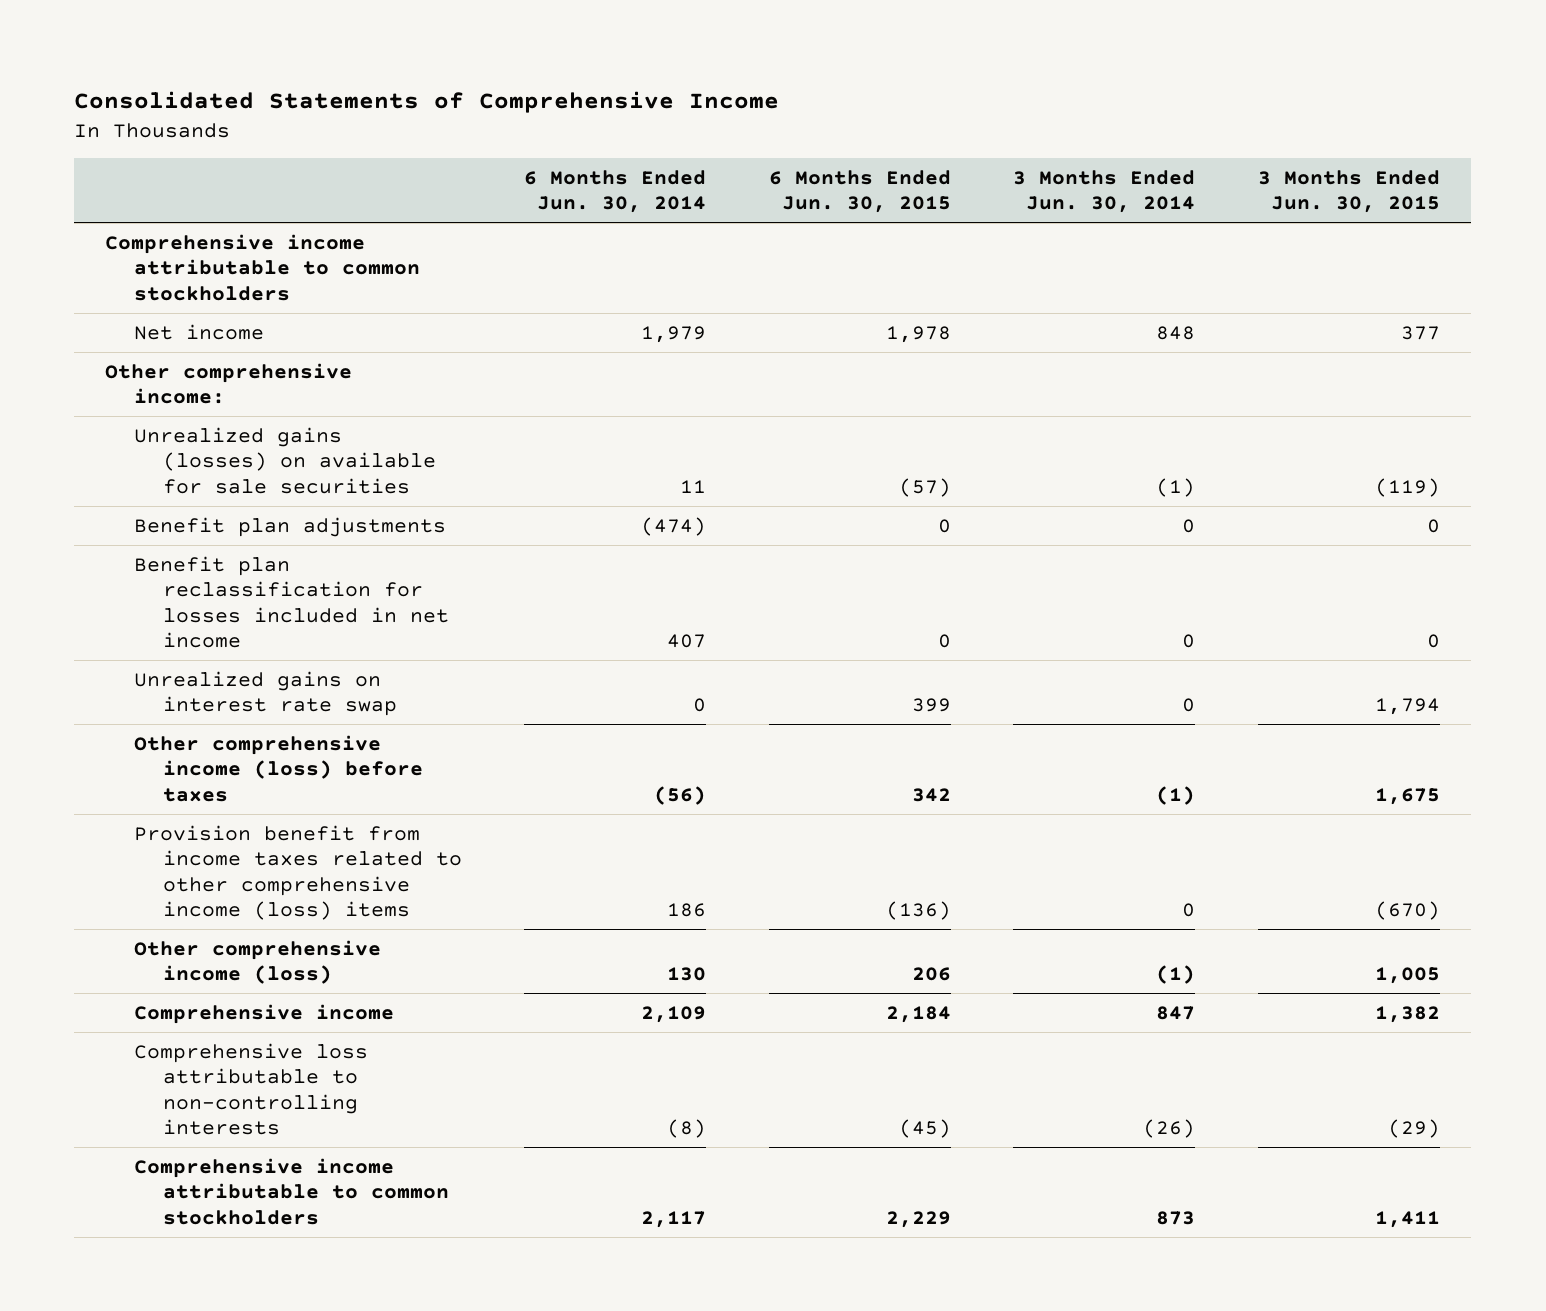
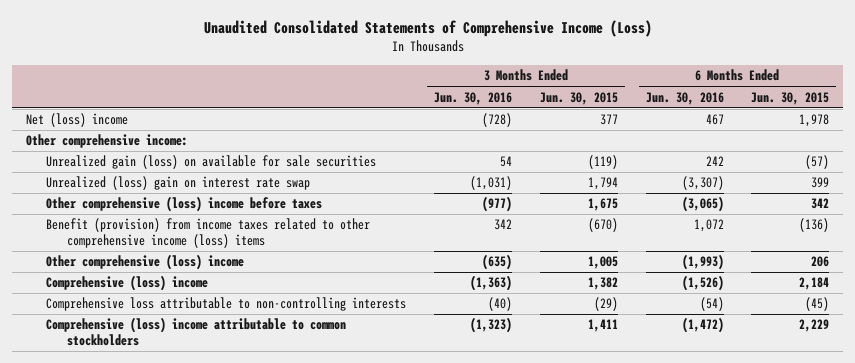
[74,90,780,113] Consolidated Statements of Comprehensive Income -> [203,19,652,37] Unaudited Consolidated Statements of Comprehensive Income (Loss)
[524,169,707,214] 6 Months Ended Jun. 30, 2014 -> none
[1013,169,1196,214] 3 Months Ended Jun. 30, 2014 -> none
none -> [433,91,512,105] Jun. 30, 2016
none -> [645,91,724,105] Jun. 30, 2016
[105,233,421,301] Comprehensive income attributable to common stockholders -> none
[134,323,265,340] Net income -> [25,113,128,128] Net (loss) income
[134,516,447,537] Benefit plan adjustments -> none
[134,555,449,649] Benefit plan reclassification for losses included in net income -> none
[134,426,436,494] Unrealized gains (losses) on available for sale securities -> [46,155,377,170] Unrealized gain (loss) on available for sale securities
[134,670,397,717] Unrealized gains on interest rate swap -> [46,176,311,191] Unrealized (loss) gain on interest rate swap
[134,734,423,802] Other comprehensive income (loss) before taxes -> [46,196,323,213] Other comprehensive (loss) income before taxes
[134,824,462,921] Provision benefit from income taxes related to other comprehensive income (loss) items -> [46,218,371,249] Benefit (provision) from income taxes related to other comprehensive income (loss) items
[134,939,382,985] Other comprehensive income (loss) -> [46,254,245,271] Other comprehensive (loss) income
[134,1003,395,1024] Comprehensive income -> [46,275,209,292] Comprehensive (loss) income
[134,1157,449,1225] Comprehensive income attributable to common stockholders -> [46,317,347,347] Comprehensive (loss) income attributable to common stockholders

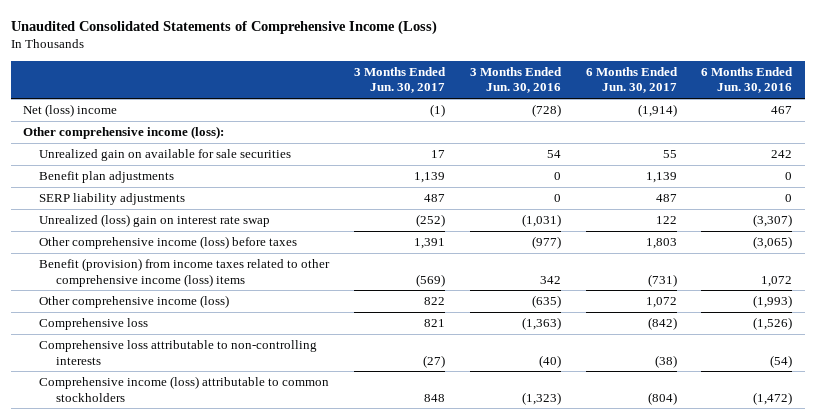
[539,91,618,105] Jun. 30, 2015 -> none
[751,91,830,105] Jun. 30, 2015 -> none
none -> [354,67,447,94] 3 Months Ended Jun. 30, 2017
none -> [585,67,678,94] 6 Months Ended Jun. 30, 2017
[25,134,188,149] Other comprehensive income: -> [23,126,225,140] Other comprehensive income (loss):
[46,155,377,170] Unrealized gain (loss) on available for sale securities -> [39,149,292,162] Unrealized gain on available for sale securities
none -> [39,171,175,184] Benefit plan adjustments
none -> [39,193,186,206] SERP liability adjustments
[46,196,323,213] Other comprehensive (loss) income before taxes -> [39,236,298,250] Other comprehensive income (loss) before taxes
[46,254,245,271] Other comprehensive (loss) income -> [39,295,230,309] Other comprehensive income (loss)
[46,275,209,292] Comprehensive (loss) income -> [39,318,149,331] Comprehensive loss
[46,317,347,347] Comprehensive (loss) income attributable to common stockholders -> [39,376,330,402] Comprehensive income (loss) attributable to common stockholders

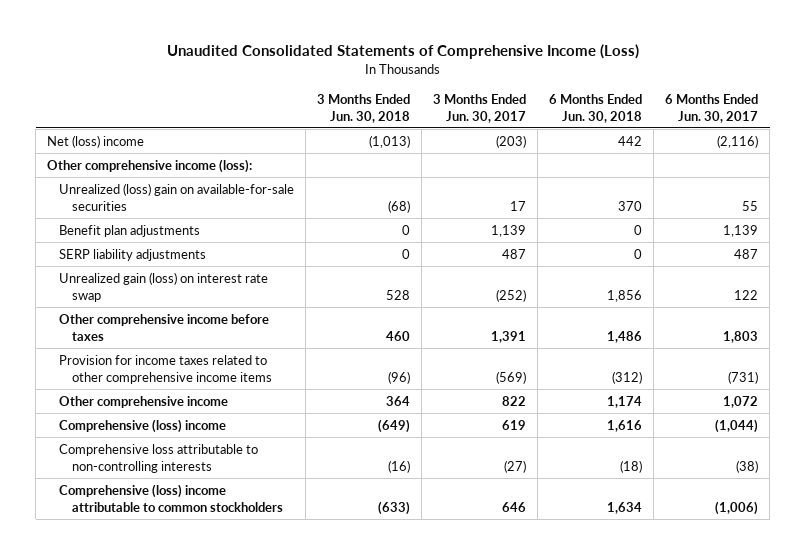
[469,67,562,94] 3 Months Ended Jun. 30, 2016 -> none
[701,67,794,94] 6 Months Ended Jun. 30, 2016 -> none
none -> [317,93,411,123] 3 Months Ended Jun. 30, 2018
none -> [549,93,643,123] 6 Months Ended Jun. 30, 2018
[430,104,446,118] (1) -> [496,134,527,148] (203)
[637,104,677,118] (1,914) -> [717,134,759,148] (2,116)
[39,149,292,162] Unrealized gain on available for sale securities -> [59,182,295,211] Unrealized (loss) gain on available-for-sale securities
[39,214,271,228] Unrealized (loss) gain on interest rate swap -> [59,271,269,302] Unrealized gain (loss) on interest rate swap
[39,236,298,250] Other comprehensive income (loss) before taxes -> [59,313,270,341] Other comprehensive income before taxes
[39,258,331,287] Benefit (provision) from income taxes related to other comprehensive income (loss) items -> [59,354,272,384] Provision for income taxes related to other comprehensive income items
[39,295,230,309] Other comprehensive income (loss) -> [59,395,229,408] Other comprehensive income
[39,318,149,331] Comprehensive loss -> [59,418,227,433] Comprehensive (loss) income
[424,319,446,328] 821 -> [502,419,527,430] 619
[647,317,677,331] (842) -> [715,418,759,433] (1,044)
[39,376,330,402] Comprehensive income (loss) attributable to common stockholders -> [59,483,283,512] Comprehensive (loss) income attributable to common stockholders
[424,393,446,402] 848 -> [502,501,527,512] 646
[647,391,677,405] (804) -> [715,500,759,515] (1,006)

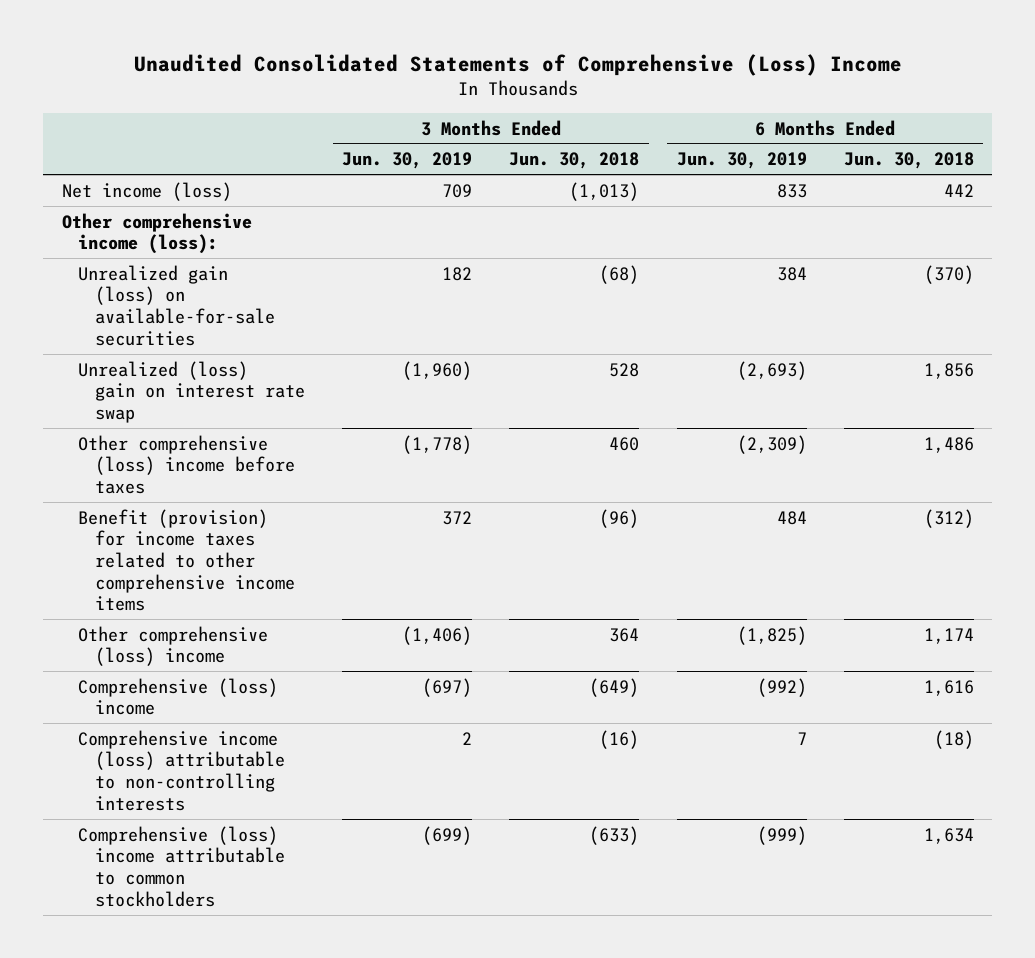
[166,44,639,60] Unaudited Consolidated Statements of Comprehensive Income (Loss) -> [133,53,902,76] Unaudited Consolidated Statements of Comprehensive (Loss) Income
[433,93,527,123] 3 Months Ended Jun. 30, 2017 -> none
[665,93,759,123] 6 Months Ended Jun. 30, 2017 -> none
none -> [342,152,473,170] Jun. 30, 2019
none -> [676,152,807,170] Jun. 30, 2019
[47,134,145,148] Net (loss) income -> [61,181,232,201] Net income (loss)
[59,224,201,237] Benefit plan adjustments -> none
[59,248,207,261] SERP liability adjustments -> none
[59,182,295,211] Unrealized (loss) gain on available-for-sale securities -> [78,264,275,346] Unrealized gain (loss) on available-for-sale securities
[618,200,643,211] 370 -> [923,264,974,284] (370)
[59,271,269,302] Unrealized gain (loss) on interest rate swap -> [78,360,305,423] Unrealized (loss) gain on interest rate swap
[59,313,270,341] Other comprehensive income before taxes -> [78,434,295,494] Other comprehensive (loss) income before taxes
[59,354,272,384] Provision for income taxes related to other comprehensive income items -> [78,508,295,612] Benefit (provision) for income taxes related to other comprehensive income items
[59,395,229,408] Other comprehensive income -> [78,625,269,667] Other comprehensive (loss) income
[59,443,259,473] Comprehensive loss attributable to non-controlling interests -> [78,729,285,811] Comprehensive income (loss) attributable to non-controlling interests

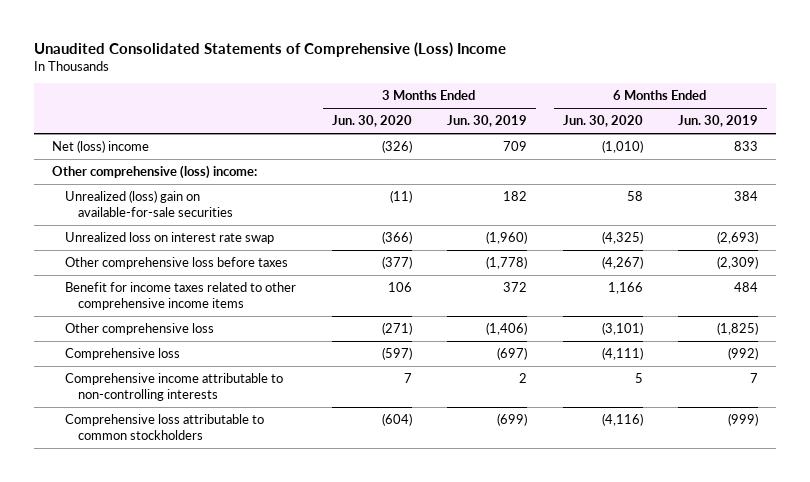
[509,152,640,170] Jun. 30, 2018 -> none
[843,152,974,170] Jun. 30, 2018 -> none
none -> [331,115,412,128] Jun. 30, 2020
none -> [562,115,643,128] Jun. 30, 2020
[61,181,232,201] Net income (loss) -> [51,140,149,154] Net (loss) income
[61,212,252,255] Other comprehensive income (loss): -> [51,165,257,180] Other comprehensive (loss) income:
[78,264,275,346] Unrealized gain (loss) on available-for-sale securities -> [65,190,234,217] Unrealized (loss) gain on available-for-sale securities
[78,360,305,423] Unrealized (loss) gain on interest rate swap -> [65,232,275,245] Unrealized loss on interest rate swap
[78,434,295,494] Other comprehensive (loss) income before taxes -> [65,257,289,270] Other comprehensive loss before taxes
[78,508,295,612] Benefit (provision) for income taxes related to other comprehensive income items -> [65,282,297,310] Benefit for income taxes related to other comprehensive income items
[78,625,269,667] Other comprehensive (loss) income -> [65,323,215,336] Other comprehensive loss
[78,677,279,716] Comprehensive (loss) income -> [65,348,181,361] Comprehensive loss
[78,729,285,811] Comprehensive income (loss) attributable to non-controlling interests -> [65,373,284,401] Comprehensive income attributable to non-controlling interests
[78,825,285,907] Comprehensive (loss) income attributable to common stockholders -> [65,414,265,440] Comprehensive loss attributable to common stockholders

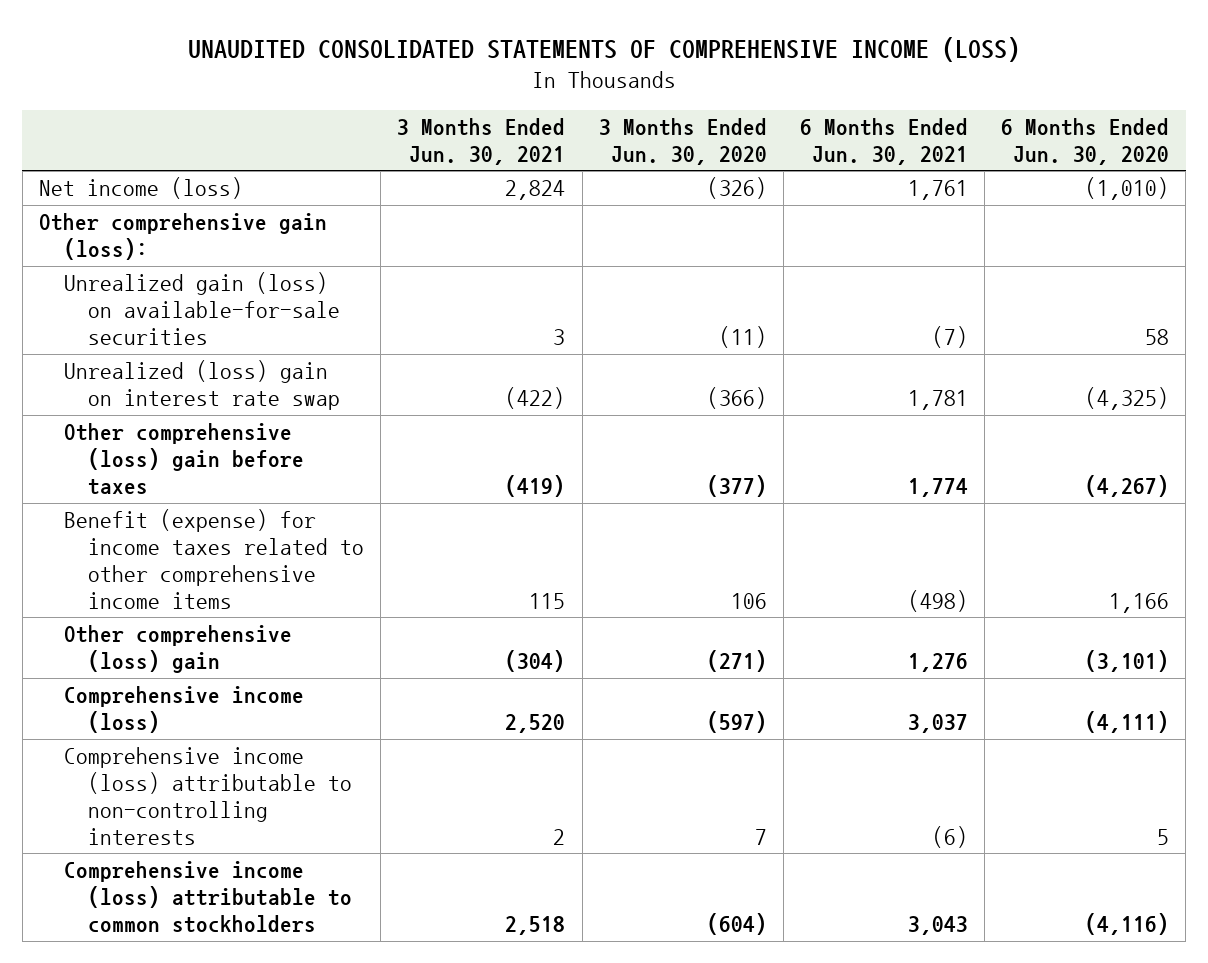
[34,41,507,57] Unaudited Consolidated Statements of Comprehensive (Loss) Income -> [188,37,1021,63] UNAUDITED CONSOLIDATED STATEMENTS OF COMPREHENSIVE INCOME (LOSS)
[447,115,528,128] Jun. 30, 2019 -> none
[678,115,759,128] Jun. 30, 2019 -> none
none -> [397,117,566,165] 3 Months Ended Jun. 30, 2021
none -> [799,117,968,165] 6 Months Ended Jun. 30, 2021
[51,140,149,154] Net (loss) income -> [38,177,243,200] Net income (loss)
[51,165,257,180] Other comprehensive (loss) income: -> [38,213,327,260] Other comprehensive gain (loss):
[65,190,234,217] Unrealized (loss) gain on available-for-sale securities -> [63,272,341,345] Unrealized gain (loss) on available-for-sale securities
[65,232,275,245] Unrealized loss on interest rate swap -> [63,360,341,410] Unrealized (loss) gain on interest rate swap
[65,257,289,270] Other comprehensive loss before taxes -> [63,423,305,495] Other comprehensive (loss) gain before taxes
[65,282,297,310] Benefit for income taxes related to other comprehensive income items -> [63,509,365,609] Benefit (expense) for income taxes related to other comprehensive income items
[65,323,215,336] Other comprehensive loss -> [63,625,292,673] Other comprehensive (loss) gain
[65,348,181,361] Comprehensive loss -> [63,686,304,733] Comprehensive income (loss)
[65,373,284,401] Comprehensive income attributable to non-controlling interests -> [63,747,353,845] Comprehensive income (loss) attributable to non-controlling interests
[65,414,265,440] Comprehensive loss attributable to common stockholders -> [63,861,353,933] Comprehensive income (loss) attributable to common stockholders

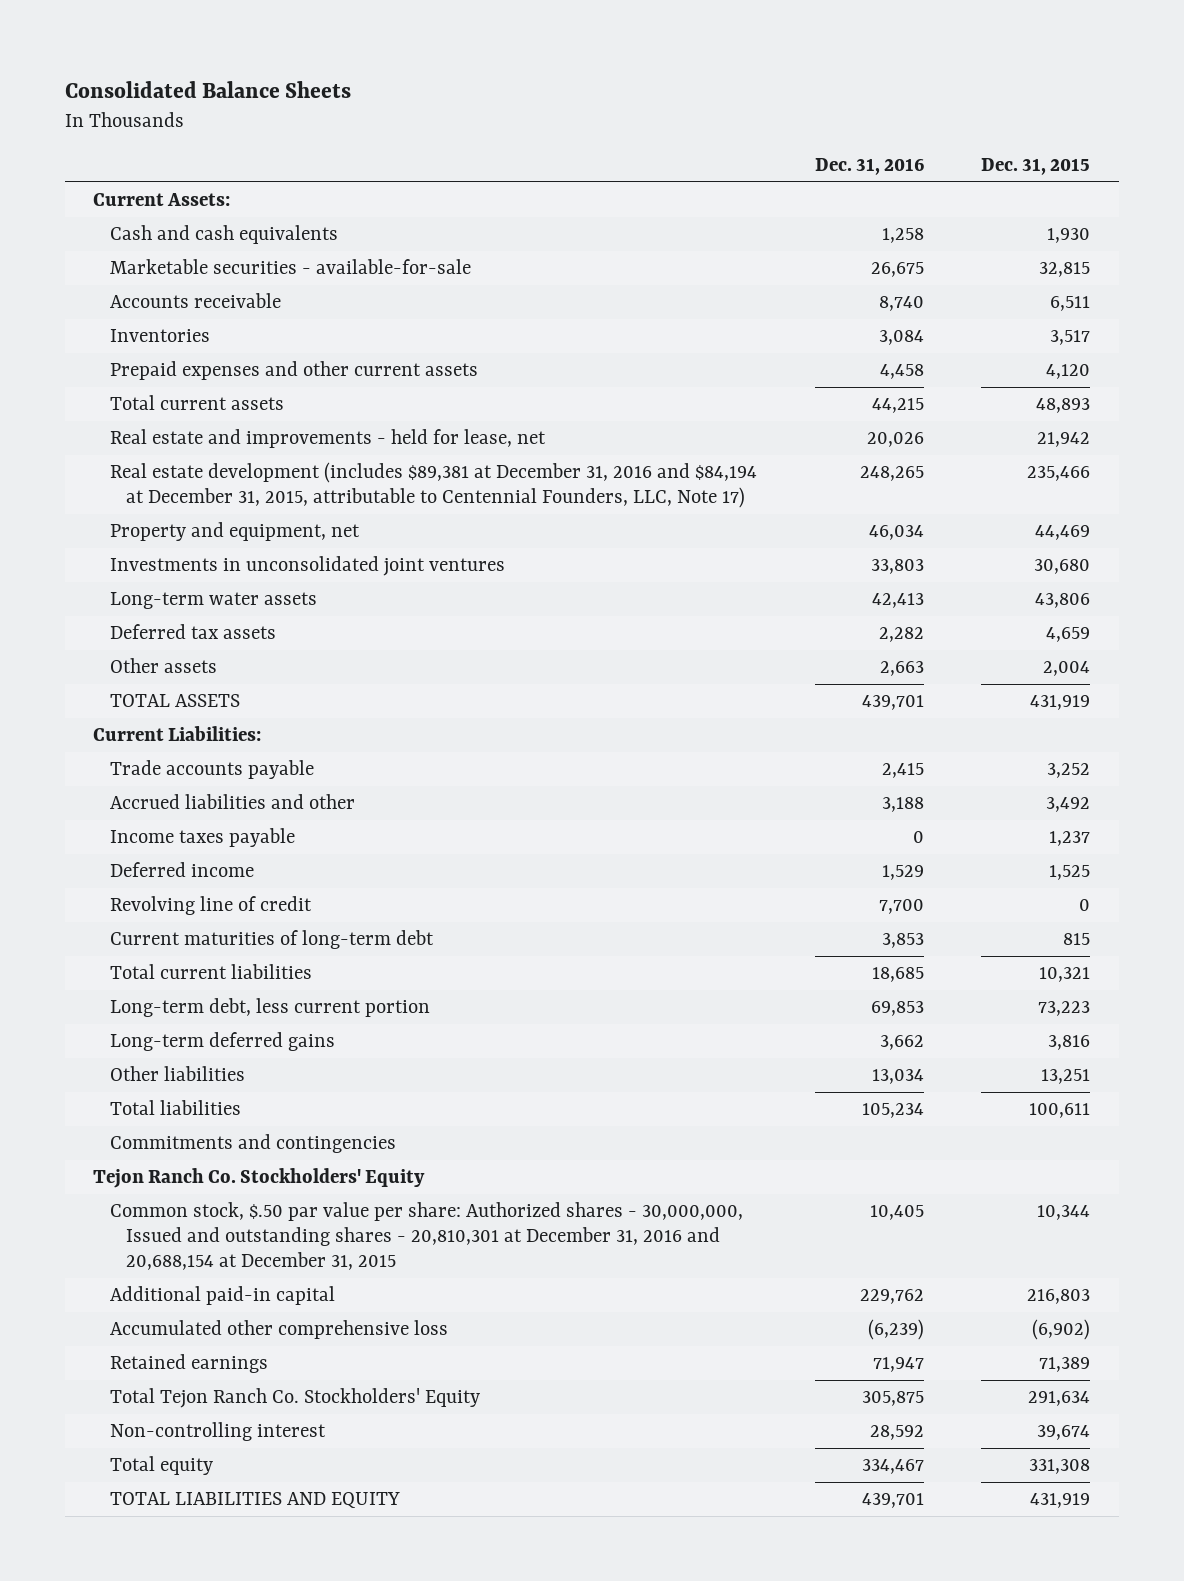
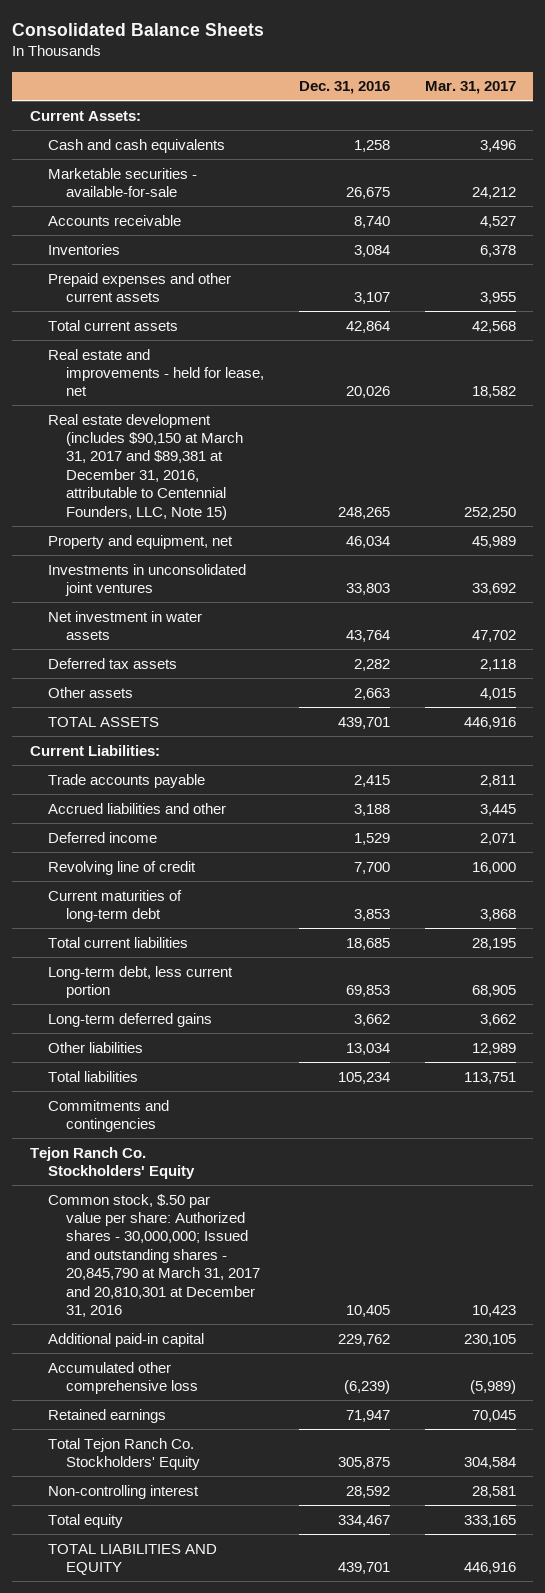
[981,157,1091,175] Dec. 31, 2015 -> none
none -> [424,81,516,95] Mar. 31, 2017
[879,363,924,379] 4,458 -> [354,291,391,304] 3,107
[871,397,924,413] 44,215 -> [346,320,391,333] 42,864
[109,461,757,509] Real estate development (includes $89,381 at December 31, 2016 and $84,194 at December 31, 2015, attributable to Centennial Founders, LLC, Note 17) -> [47,413,244,520] Real estate development (includes $90,150 at March 31, 2017 and $89,381 at December 31, 2016, attributable to Centennial Founders, LLC, Note 15)
[109,591,317,609] Long-term water assets -> [47,610,202,640] Net investment in water assets
[871,592,924,608] 42,413 -> [346,629,391,642] 43,764
[109,827,295,847] Income taxes payable -> none
[109,1201,743,1271] Common stock, $.50 par value per share: Authorized shares - 30,000,000, Issued and outstanding shares - 20,810,301 at December 31, 2016 and 20,688,154 at December 31, 2015 -> [47,1193,261,1317] Common stock, $.50 par value per share: Authorized shares - 30,000,000; Issued and outstanding shares - 20,845,790 at March 31, 2017 and 20,810,301 at December 31, 2016

